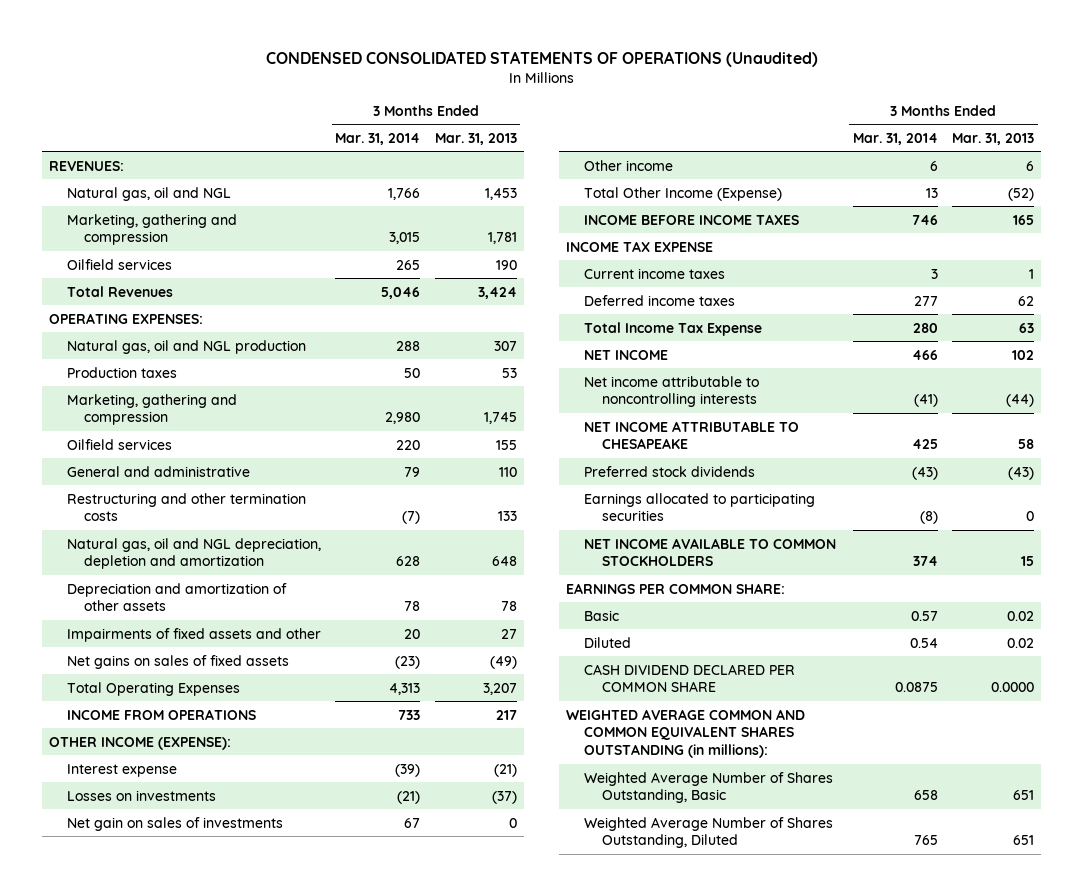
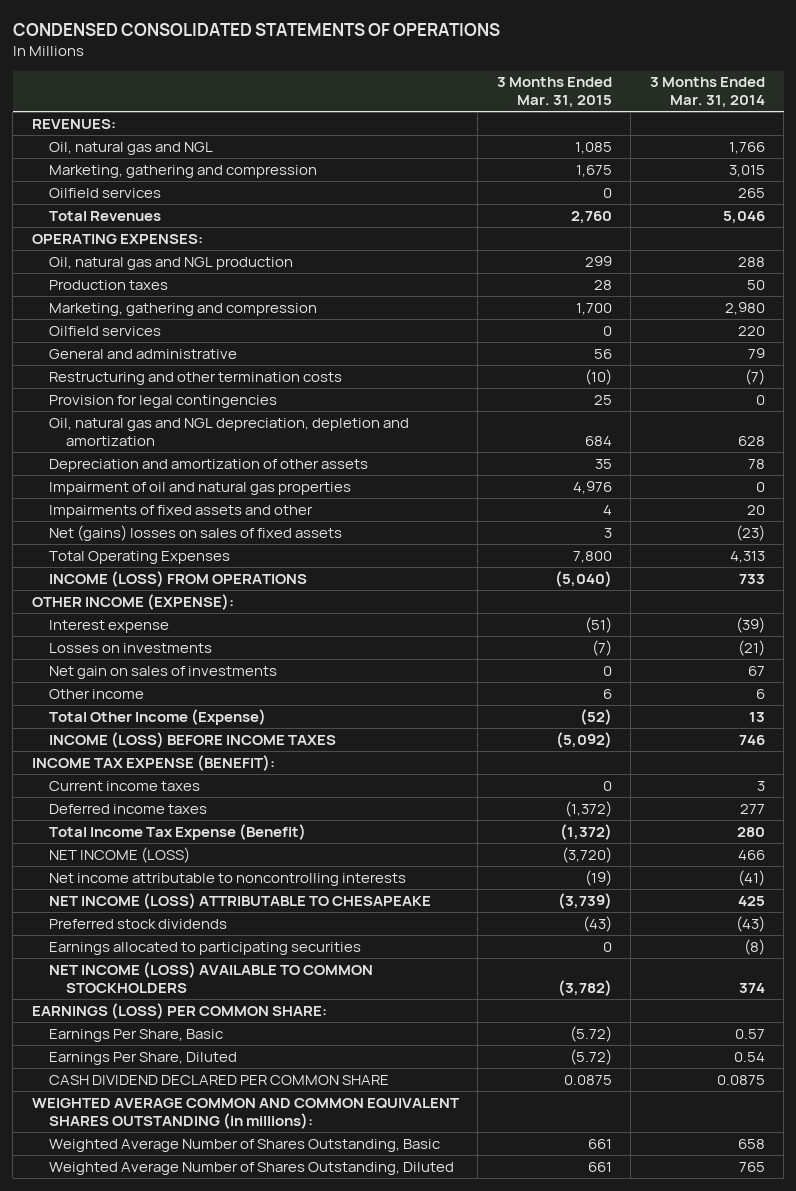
[265,50,818,67] CONDENSED CONSOLIDATED STATEMENTS OF OPERATIONS (Unaudited) -> [12,22,500,36] CONDENSED CONSOLIDATED STATEMENTS OF OPERATIONS
[434,132,517,145] Mar. 31, 2013 -> none
none -> [496,77,612,109] 3 Months Ended Mar. 31, 2015
[66,186,231,201] Natural gas, oil and NGL -> [48,141,213,155] Oil, natural gas and NGL
[66,339,306,354] Natural gas, oil and NGL production -> [48,256,293,270] Oil, natural gas and NGL production
none -> [48,394,277,408] Provision for legal contingencies
[66,537,321,570] Natural gas, oil and NGL depreciation, depletion and amortization -> [48,417,409,446] Oil, natural gas and NGL depreciation, depletion and amortization
none -> [48,481,351,495] Impairment of oil and natural gas properties
[66,654,289,669] Net gains on sales of fixed assets -> [48,524,342,541] Net (gains) losses on sales of fixed assets
[66,708,256,720] INCOME FROM OPERATIONS -> [48,570,307,587] INCOME (LOSS) FROM OPERATIONS
[584,213,800,225] INCOME BEFORE INCOME TAXES -> [48,731,336,748] INCOME (LOSS) BEFORE INCOME TAXES
[566,240,714,252] INCOME TAX EXPENSE -> [31,754,275,771] INCOME TAX EXPENSE (BENEFIT):
[584,321,763,336] Total Income Tax Expense -> [48,823,306,840] Total Income Tax Expense (Benefit)
[584,349,669,360] NET INCOME -> [48,846,190,863] NET INCOME (LOSS)
[584,420,800,450] NET INCOME ATTRIBUTABLE TO CHESAPEAKE -> [48,892,431,909] NET INCOME (LOSS) ATTRIBUTABLE TO CHESAPEAKE
[584,537,837,567] NET INCOME AVAILABLE TO COMMON STOCKHOLDERS -> [48,961,373,993] NET INCOME (LOSS) AVAILABLE TO COMMON STOCKHOLDERS
[566,582,786,594] EARNINGS PER COMMON SHARE: -> [31,1002,327,1019] EARNINGS (LOSS) PER COMMON SHARE:
[584,609,620,621] Basic -> [48,1028,223,1042] Earnings Per Share, Basic
[584,636,632,648] Diluted -> [48,1051,237,1065] Earnings Per Share, Diluted

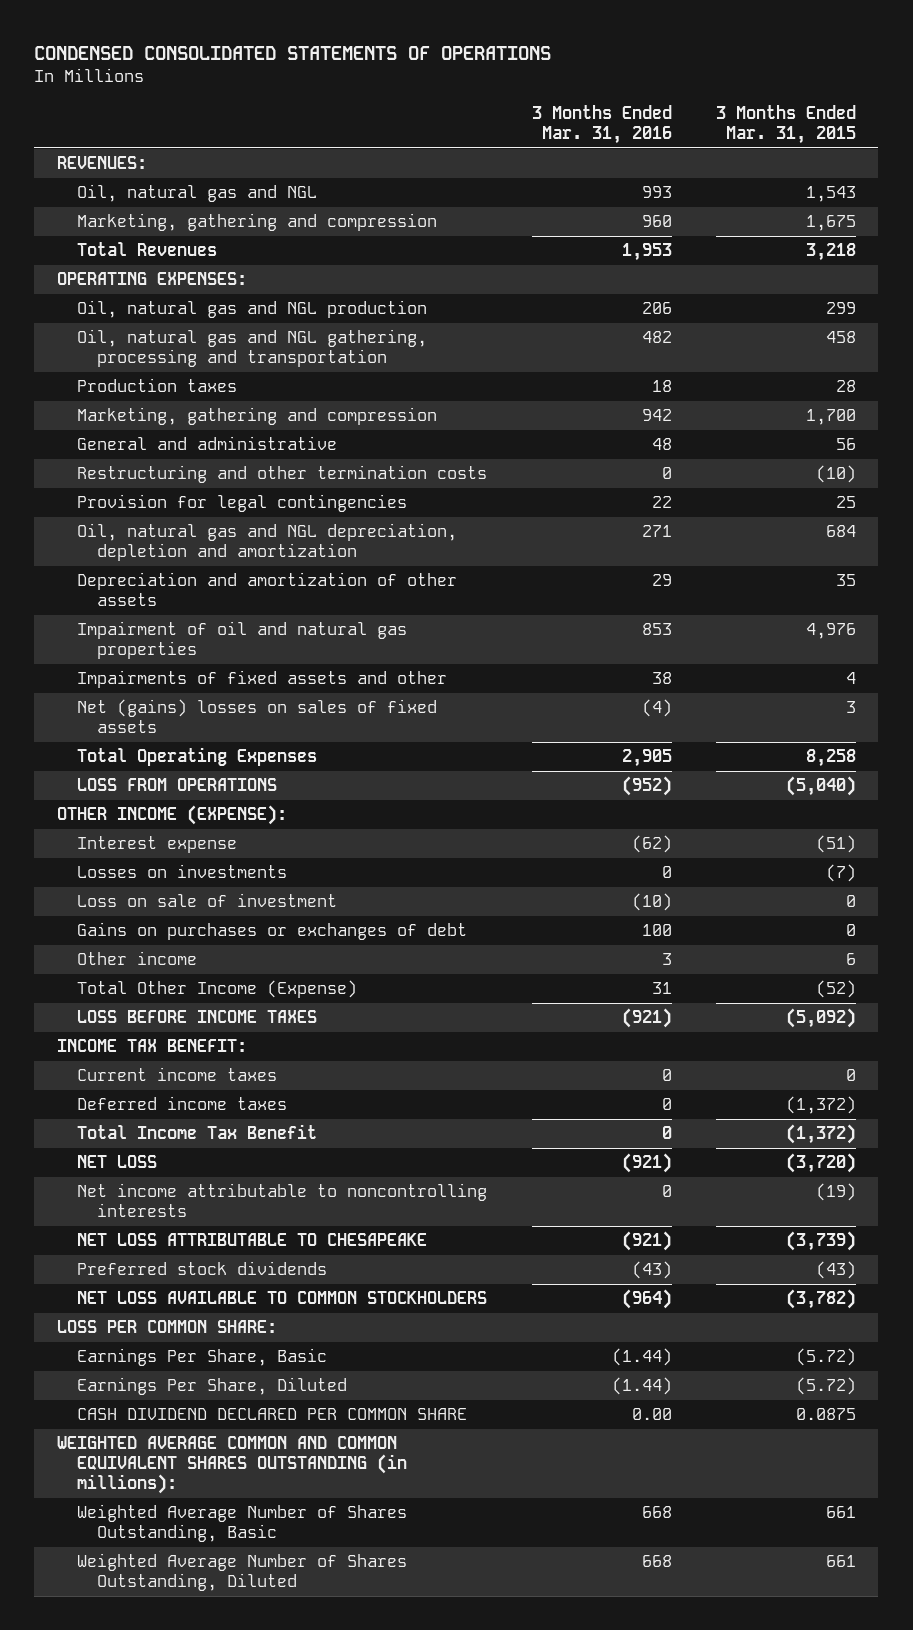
[649,77,765,109] 3 Months Ended Mar. 31, 2014 -> none
none -> [531,104,672,144] 3 Months Ended Mar. 31, 2016
[574,141,612,154] 1,085 -> [805,186,856,203] 1,543
[48,187,161,198] Oilfield services -> none
[570,210,612,224] 2,760 -> [805,243,856,262] 3,218
none -> [77,329,428,368] Oil, natural gas and NGL gathering, processing and transportation
[48,325,161,336] Oilfield services -> none
[572,550,612,563] 7,800 -> [805,749,856,768] 8,258
[48,570,307,587] INCOME (LOSS) FROM OPERATIONS -> [77,778,278,792] LOSS FROM OPERATIONS
[48,665,277,679] Net gain on sales of investments -> [77,893,338,908] Loss on sale of investment
none -> [77,922,468,941] Gains on purchases or exchanges of debt
[48,731,336,748] INCOME (LOSS) BEFORE INCOME TAXES -> [77,1010,318,1024] LOSS BEFORE INCOME TAXES
[31,754,275,771] INCOME TAX EXPENSE (BENEFIT): -> [56,1039,247,1053] INCOME TAX BENEFIT:
[48,823,306,840] Total Income Tax Expense (Benefit) -> [77,1124,318,1140] Total Income Tax Benefit
[48,846,190,863] NET INCOME (LOSS) -> [77,1155,158,1169] NET LOSS
[48,892,431,909] NET INCOME (LOSS) ATTRIBUTABLE TO CHESAPEAKE -> [77,1233,428,1247] NET LOSS ATTRIBUTABLE TO CHESAPEAKE
[48,941,361,955] Earnings allocated to participating securities -> none
[48,961,373,993] NET INCOME (LOSS) AVAILABLE TO COMMON STOCKHOLDERS -> [77,1291,488,1305] NET LOSS AVAILABLE TO COMMON STOCKHOLDERS
[31,1002,327,1019] EARNINGS (LOSS) PER COMMON SHARE: -> [56,1320,277,1334] LOSS PER COMMON SHARE:

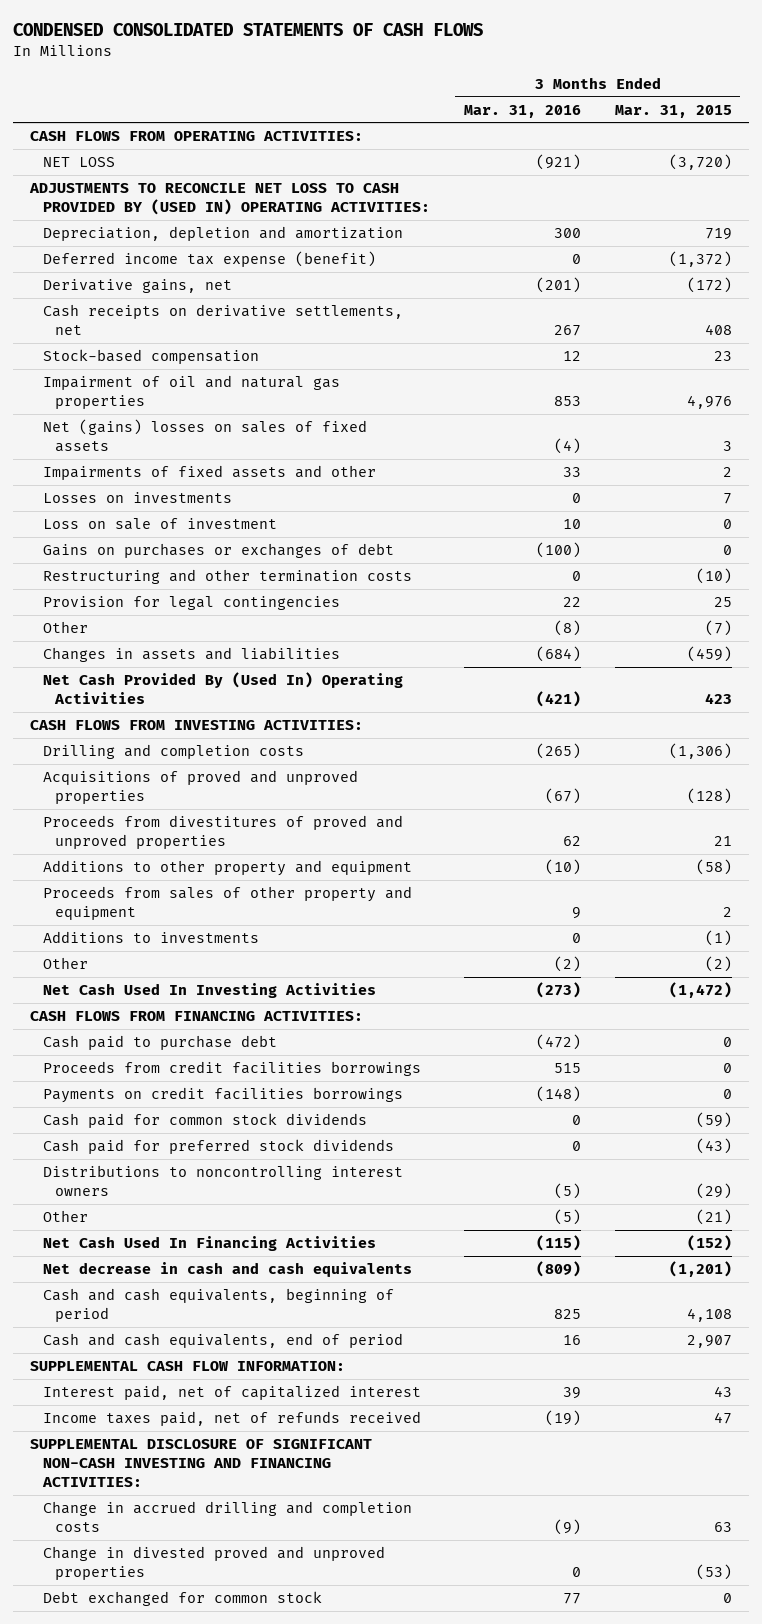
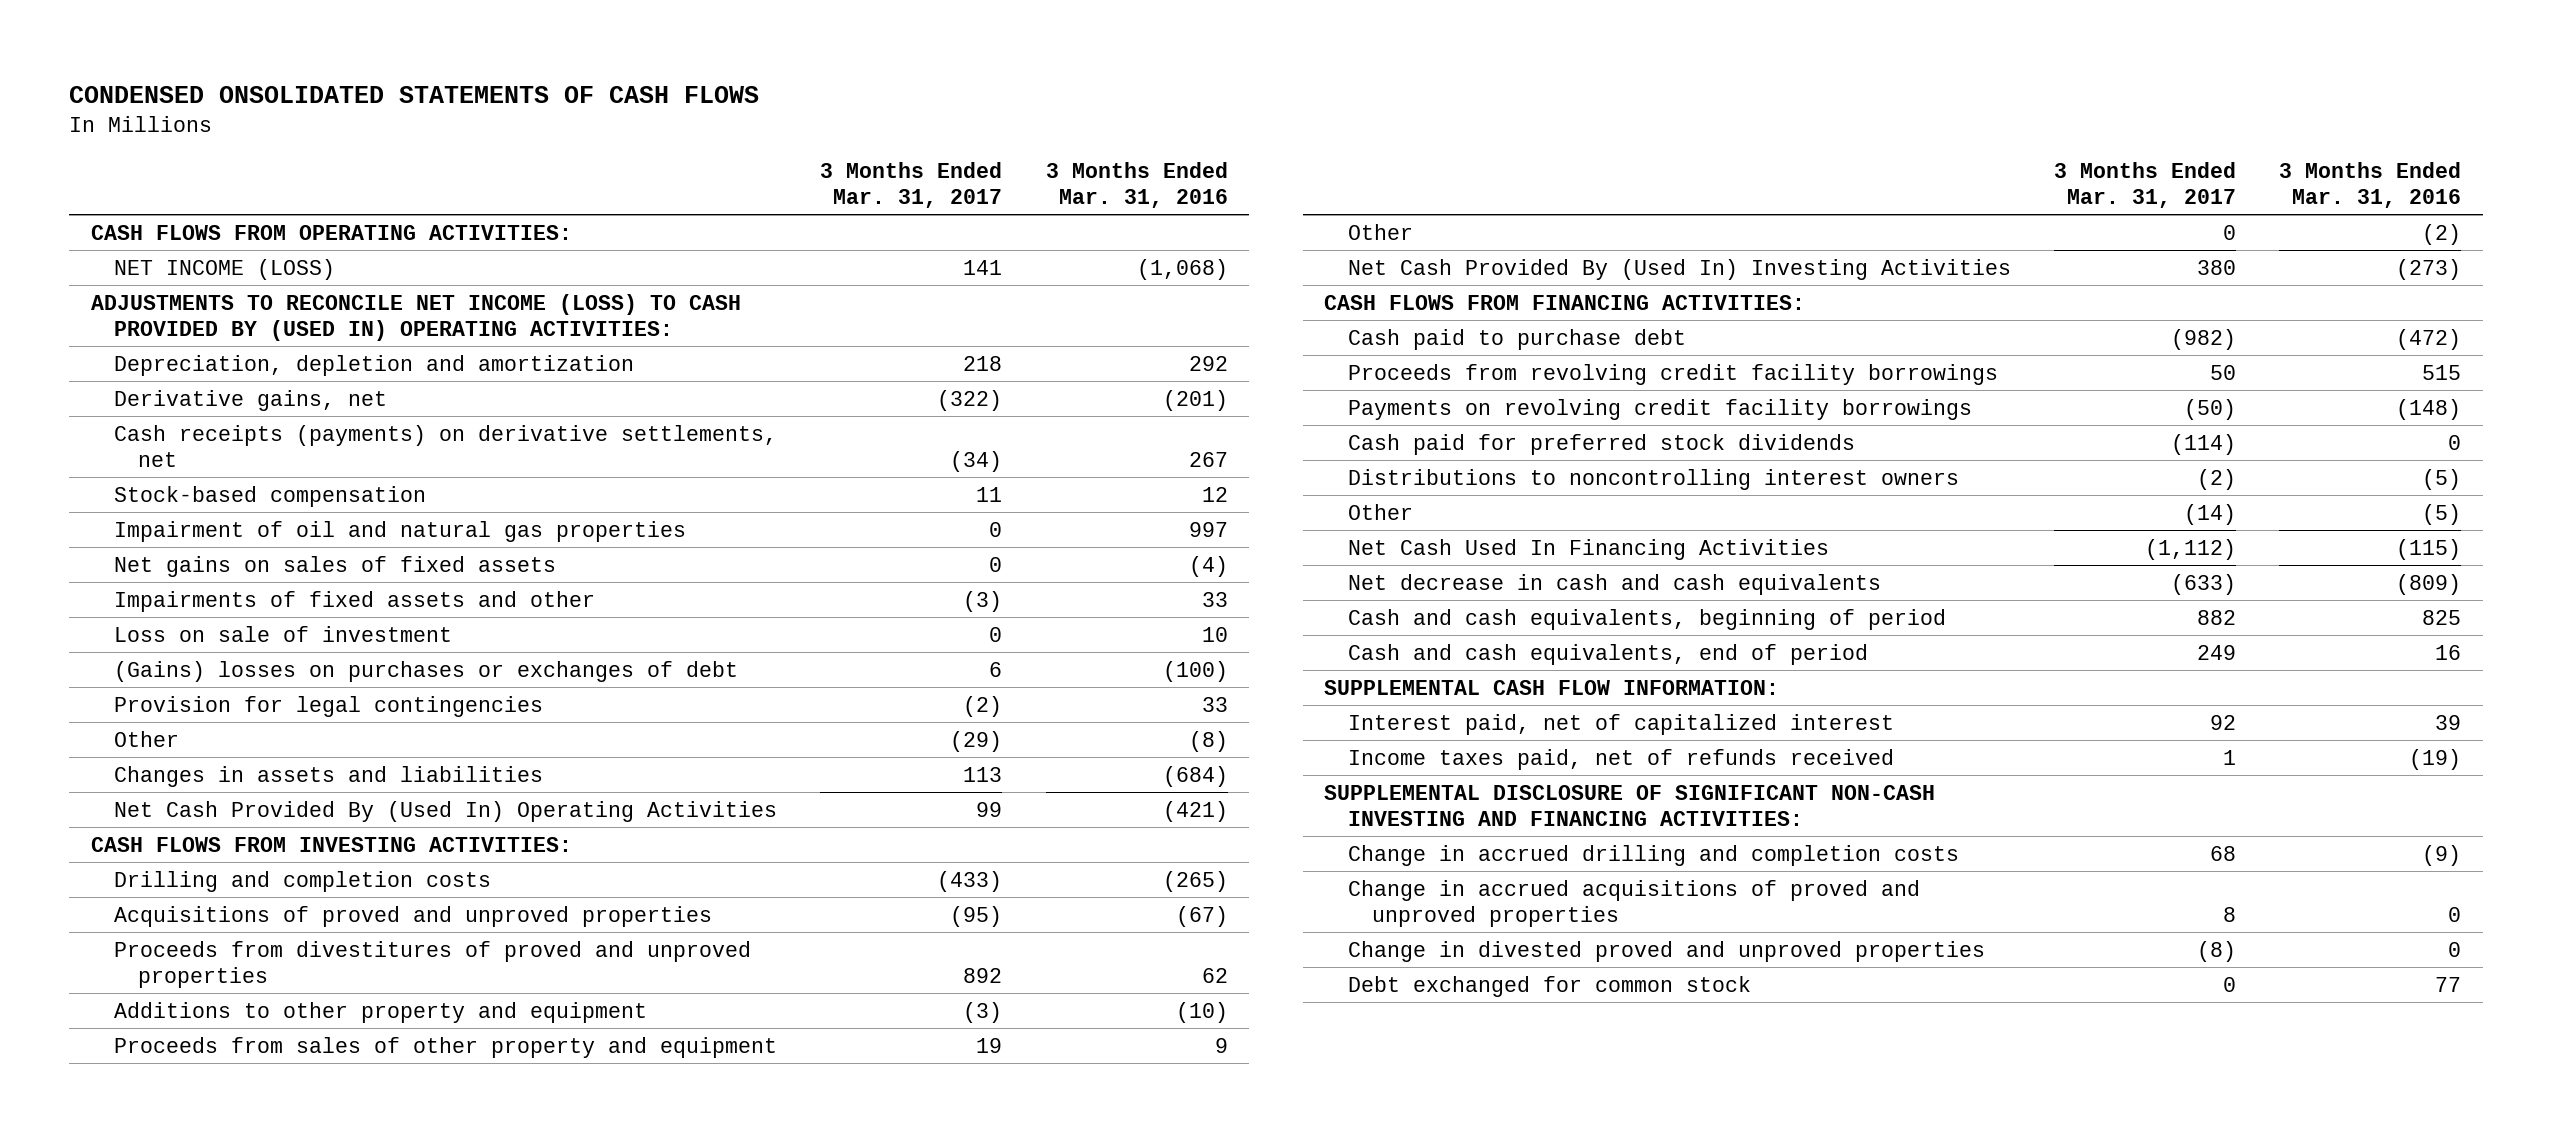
[13,22,484,36] CONDENSED CONSOLIDATED STATEMENTS OF CASH FLOWS -> [69,85,760,103] CONDENSED ONSOLIDATED STATEMENTS OF CASH FLOWS
[614,104,732,118] Mar. 31, 2015 -> none
none -> [820,161,1003,208] 3 Months Ended Mar. 31, 2017
[42,251,376,268] Deferred income tax expense (benefit) -> none
[42,157,115,168] NET LOSS -> [114,258,336,280] NET INCOME (LOSS)
[535,154,581,171] (921) -> [1136,258,1228,280] (1,068)
[28,183,430,216] ADJUSTMENTS TO RECONCILE NET LOSS TO CASH PROVIDED BY (USED IN) OPERATING ACTIVITIES: -> [90,293,741,341] ADJUSTMENTS TO RECONCILE NET INCOME (LOSS) TO CASH PROVIDED BY (USED IN) OPERATING ACTIVITIES:
[553,228,581,239] 300 -> [1188,355,1228,371] 292
[42,304,403,336] Cash receipts on derivative settlements, net -> [114,424,778,467] Cash receipts (payments) on derivative settlements, net
[553,396,581,407] 853 -> [1188,521,1228,537] 997
[42,419,367,453] Net (gains) losses on sales of fixed assets -> [114,555,557,577] Net gains on sales of fixed assets
[42,492,232,504] Losses on investments -> none
[42,569,412,585] Restructuring and other termination costs -> none
[42,543,394,559] Gains on purchases or exchanges of debt -> [114,660,739,682] (Gains) losses on purchases or exchanges of debt
[562,597,581,608] 22 -> [1201,696,1228,712] 33
[42,931,259,944] Additions to investments -> none
[42,983,376,999] Net Cash Used In Investing Activities -> [1348,258,2012,280] Net Cash Provided By (Used In) Investing Activities
[42,1113,367,1129] Cash paid for common stock dividends -> none
[42,1061,421,1077] Proceeds from credit facilities borrowings -> [1348,363,1999,385] Proceeds from revolving credit facility borrowings
[42,1087,403,1104] Payments on credit facilities borrowings -> [1348,398,1973,420] Payments on revolving credit facility borrowings
none -> [1348,879,1921,927] Change in accrued acquisitions of proved and unproved properties

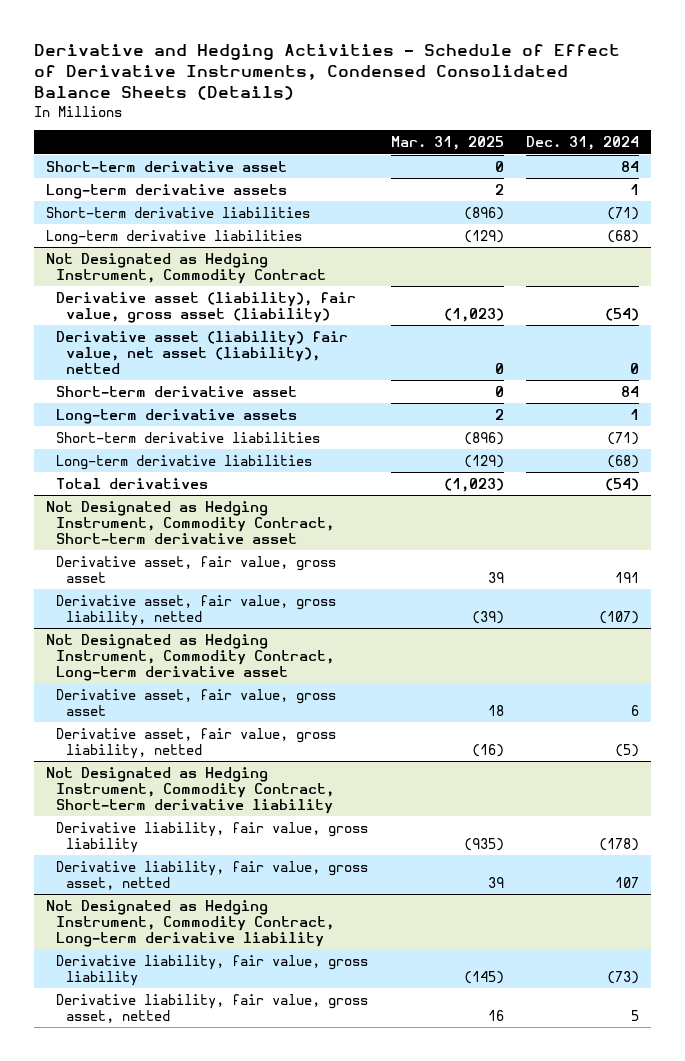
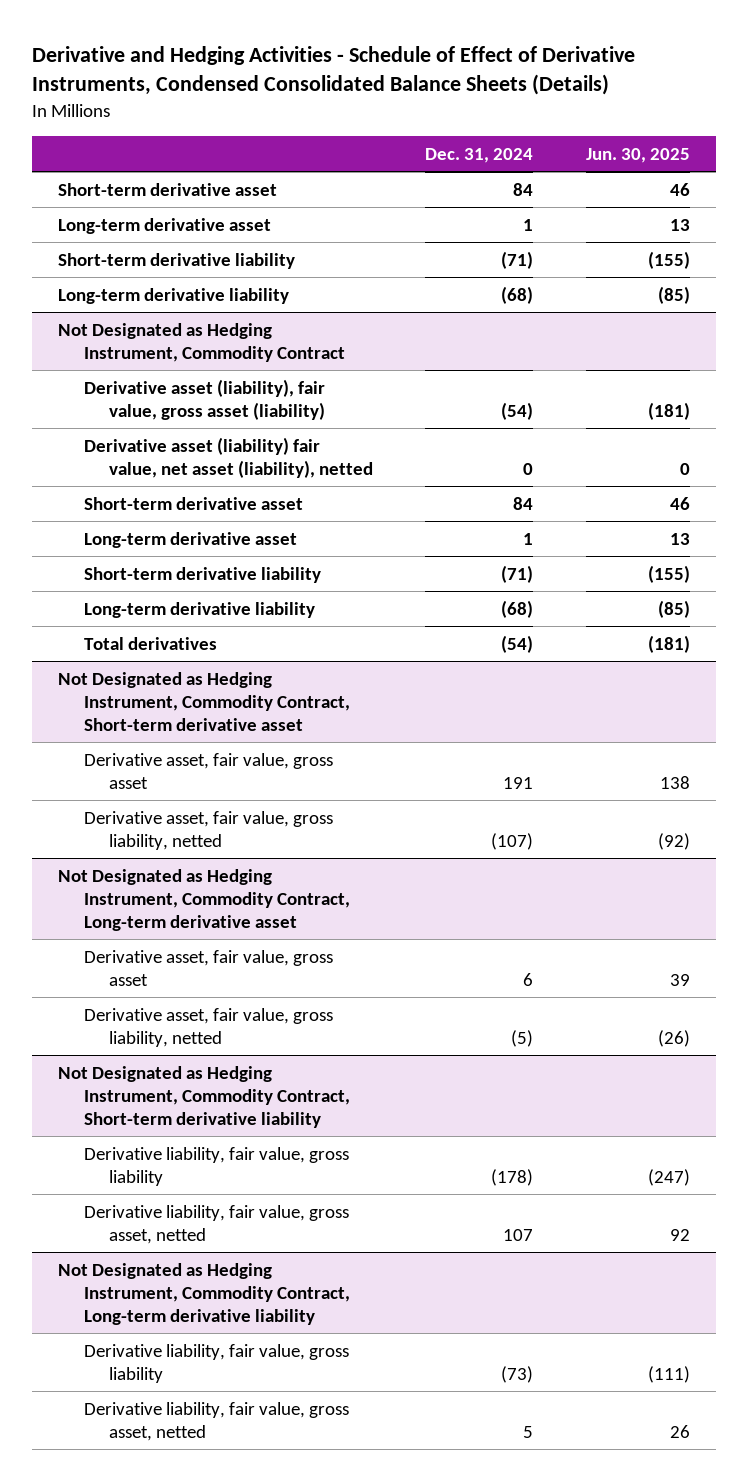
[390,136,504,151] Mar. 31, 2025 -> none
none -> [585,147,690,163] Jun. 30, 2025
[45,183,287,199] Long-term derivative assets -> [58,217,272,234] Long-term derivative asset
[45,206,310,218] Short-term derivative liabilities -> [58,252,296,269] Short-term derivative liability
[45,229,302,245] Long-term derivative liabilities -> [58,287,290,304] Long-term derivative liability
[55,408,297,424] Long-term derivative assets -> [83,531,297,548] Long-term derivative asset
[55,431,320,443] Short-term derivative liabilities -> [83,566,321,583] Short-term derivative liability
[55,454,312,470] Long-term derivative liabilities -> [83,601,315,618] Long-term derivative liability

